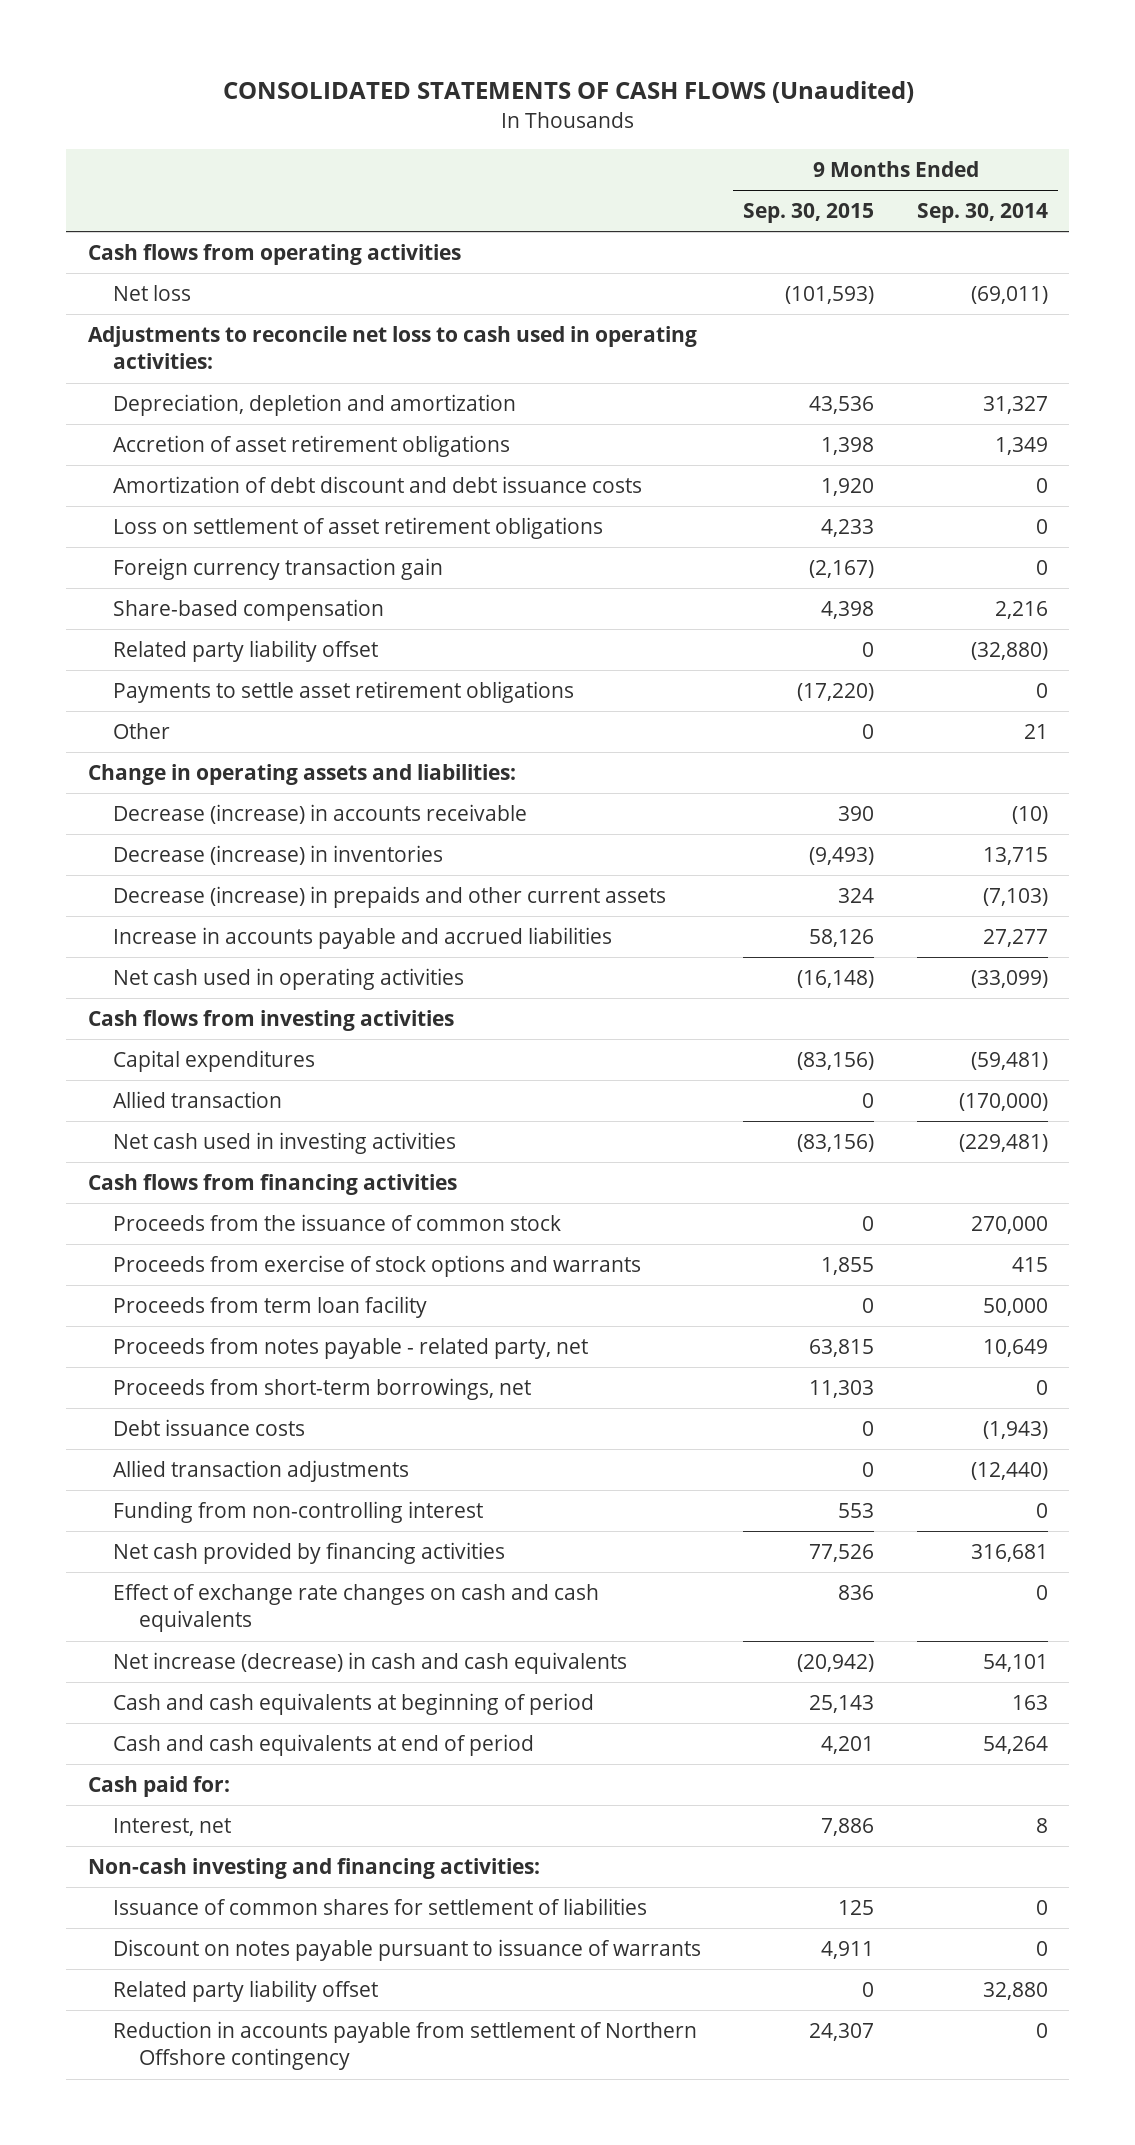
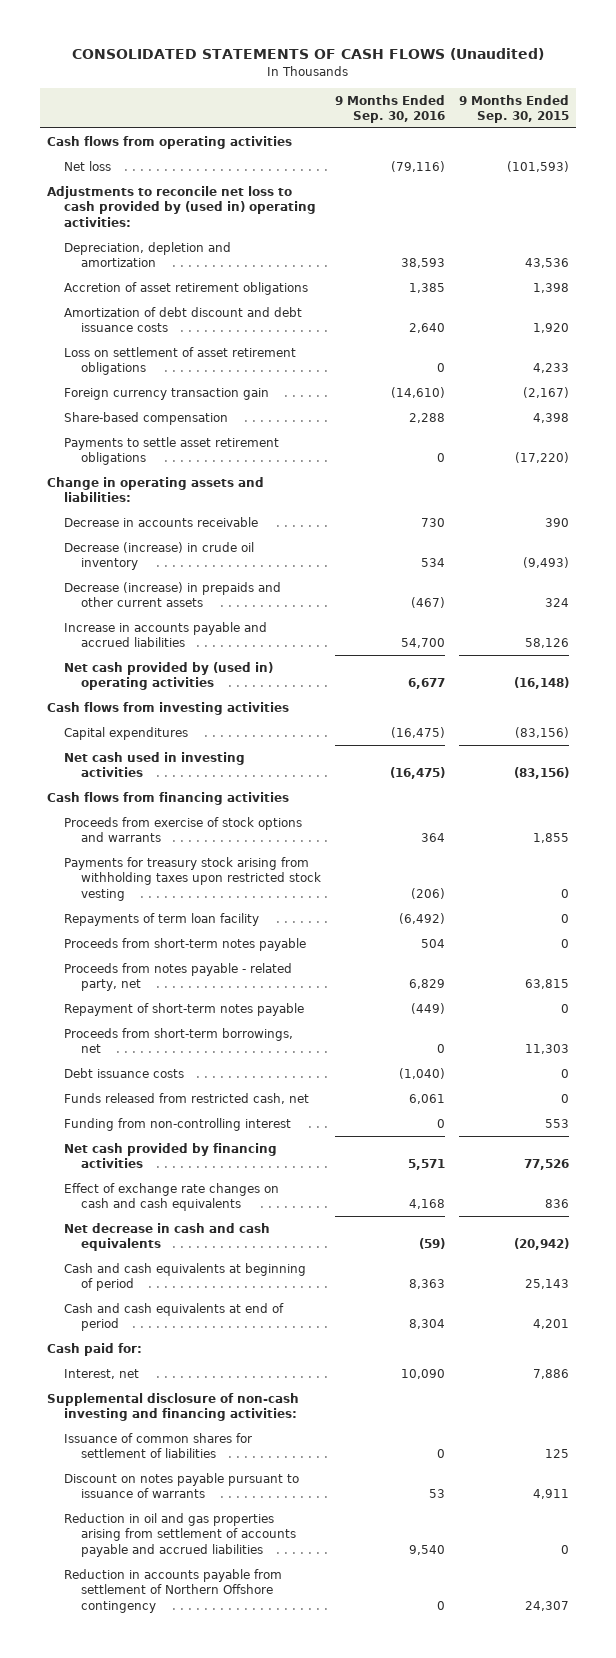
[916,203,1048,224] Sep. 30, 2014 -> none
none -> [334,94,445,124] 9 Months Ended Sep. 30, 2016
[87,326,697,370] Adjustments to reconcile net loss to cash used in operating activities: -> [47,185,316,227] Adjustments to reconcile net loss to cash provided by (used in) operating activities:
[113,640,379,663] Related party liability offset -> none
[113,723,171,740] Other -> none
[113,804,528,825] Decrease (increase) in accounts receivable -> [63,516,258,527] Decrease in accounts receivable
[113,845,444,866] Decrease (increase) in inventories -> [63,541,254,571] Decrease (increase) in crude oil inventory
[113,968,465,991] Net cash used in operating activities -> [63,661,273,691] Net cash provided by (used in) operating activities
[113,1091,283,1109] Allied transaction -> none
[113,1214,562,1232] Proceeds from the issuance of common stock -> none
[113,1296,428,1319] Proceeds from term loan facility -> none
none -> [63,856,321,901] Payments for treasury stock arising from withholding taxes upon restricted stock vesting
none -> [63,912,259,926] Repayments of term loan facility
none -> [63,937,306,951] Proceeds from short-term notes payable
none -> [63,1002,304,1016] Repayment of short-term notes payable
[113,1460,410,1483] Allied transaction adjustments -> none
none -> [63,1092,309,1104] Funds released from restricted cash, net
[113,1652,628,1675] Net increase (decrease) in cash and cash equivalents -> [63,1222,270,1252] Net decrease in cash and cash equivalents
[87,1858,540,1880] Non-cash investing and financing activities: -> [47,1392,300,1422] Supplemental disclosure of non-cash investing and financing activities:
[113,1980,379,2003] Related party liability offset -> none
none -> [63,1512,296,1557] Reduction in oil and gas properties arising from settlement of accounts payable and accrued liabilities

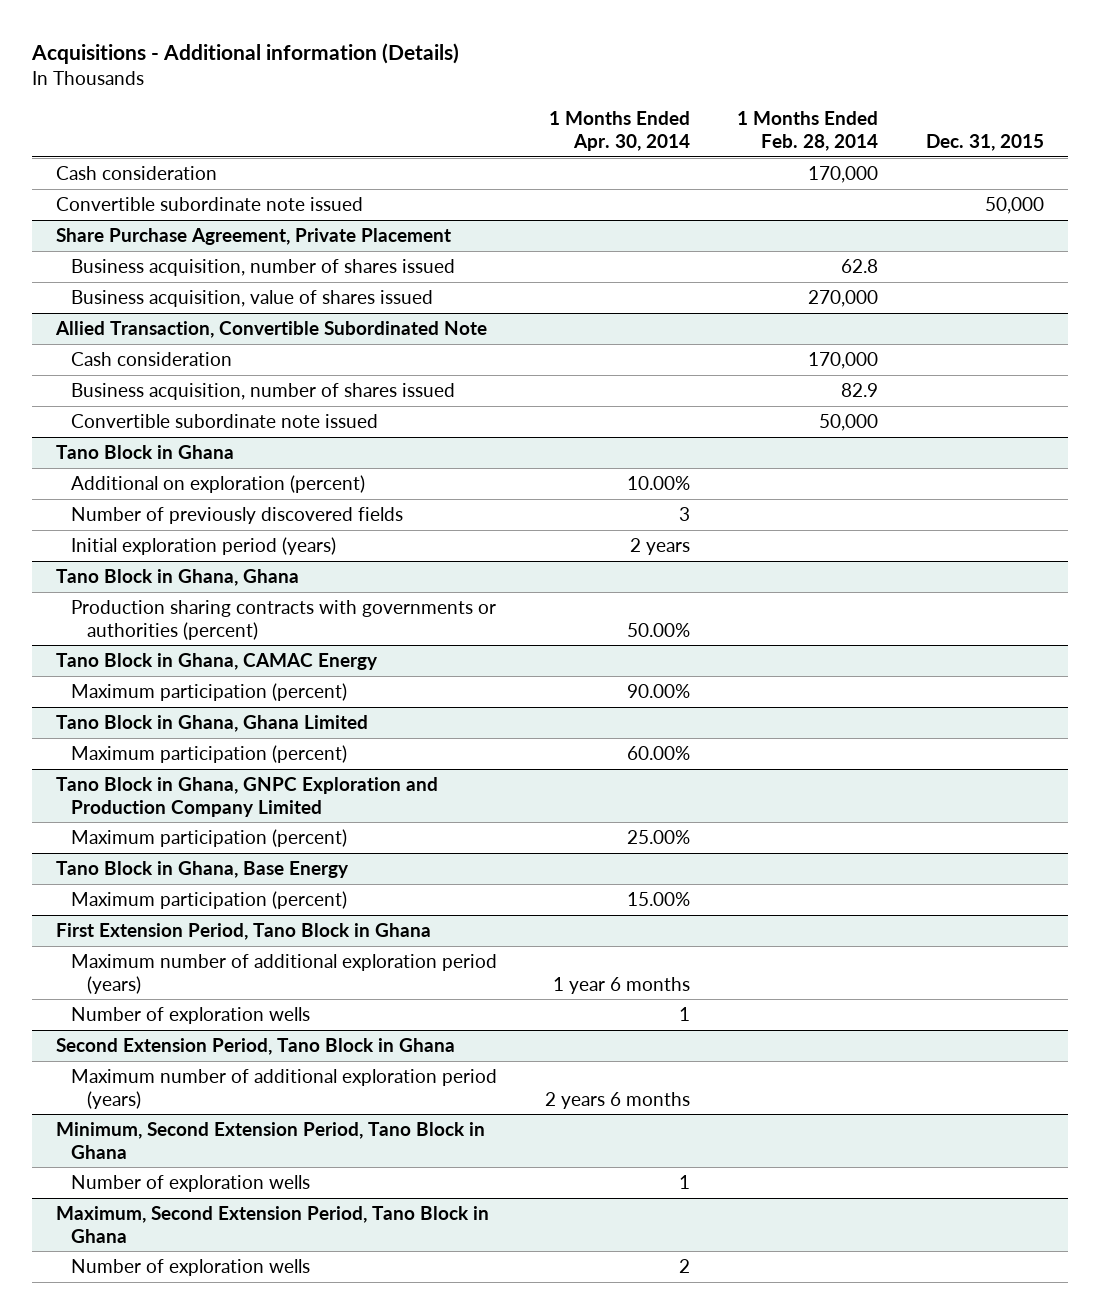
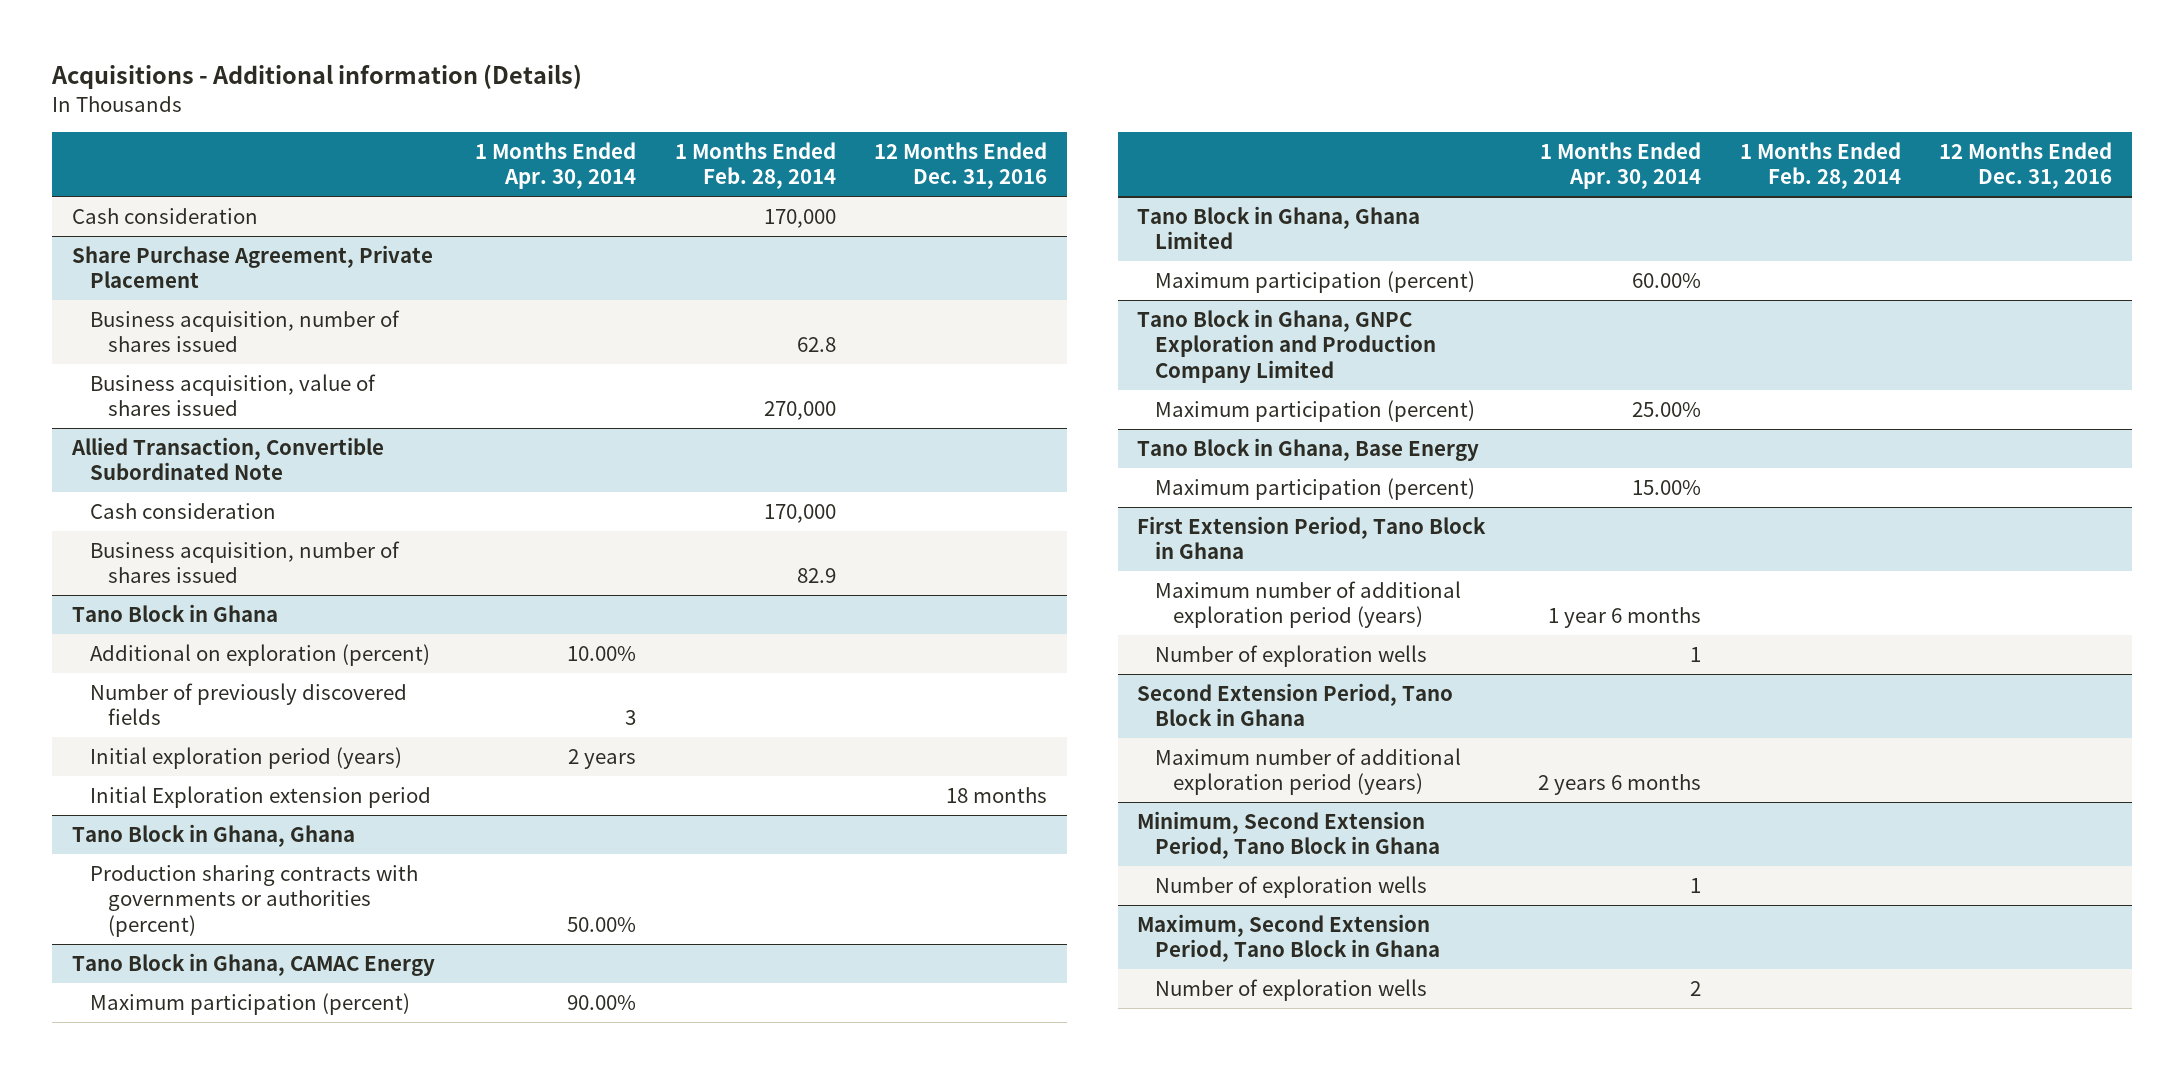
[926,133,1045,151] Dec. 31, 2015 -> none
none -> [874,141,1048,190] 12 Months Ended Dec. 31, 2016
[55,196,363,211] Convertible subordinate note issued -> none
[71,413,379,428] Convertible subordinate note issued -> none
none -> [89,785,431,808] Initial Exploration extension period

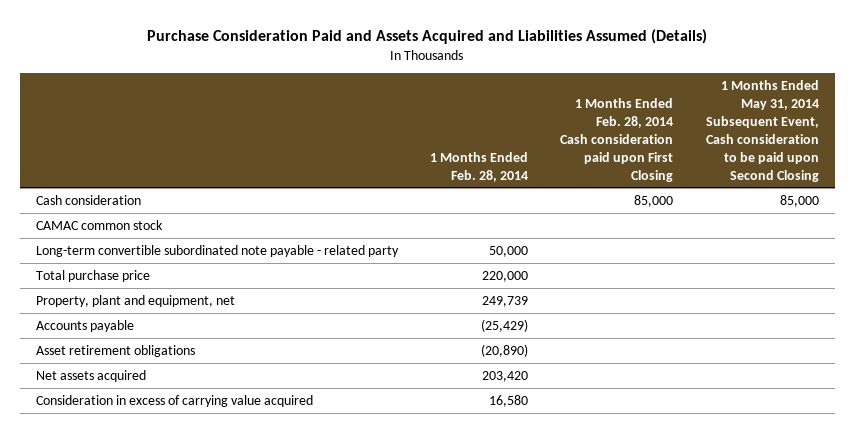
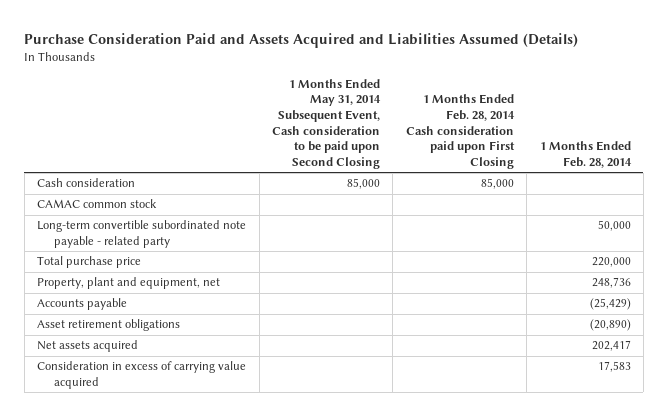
[482,295,529,307] 249,739 -> [591,277,631,289] 248,736
[482,370,529,382] 203,420 -> [591,340,631,352] 202,417
[489,394,529,407] 16,580 -> [597,361,631,373] 17,583

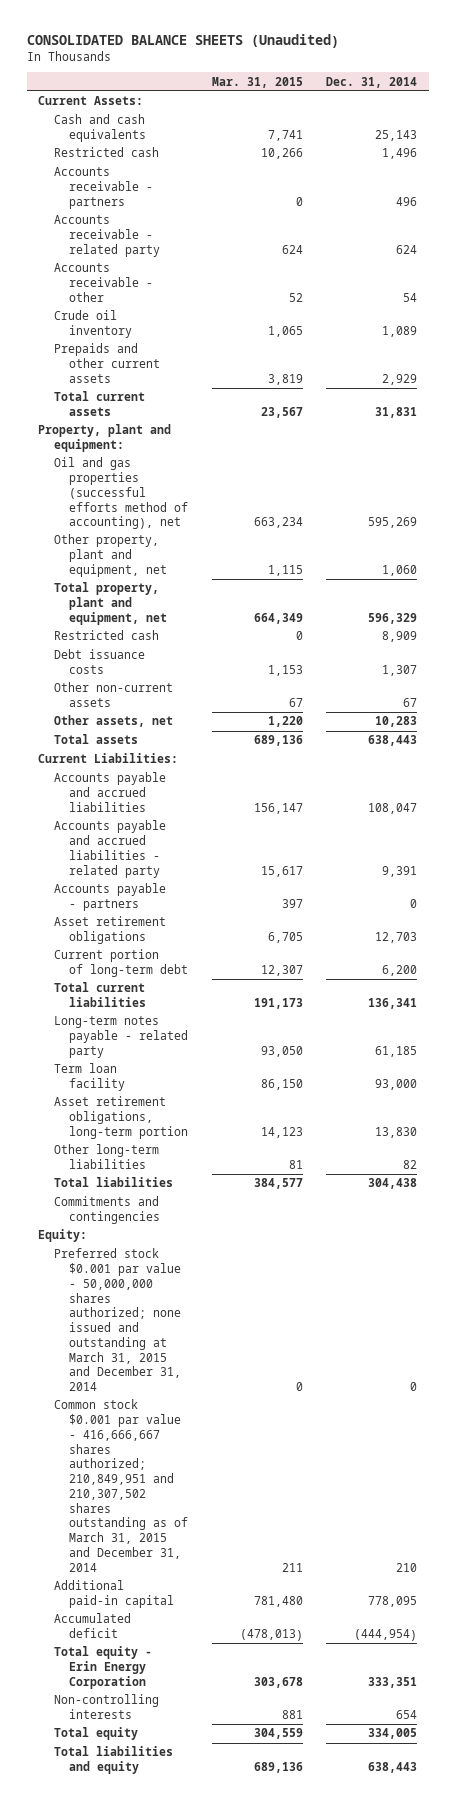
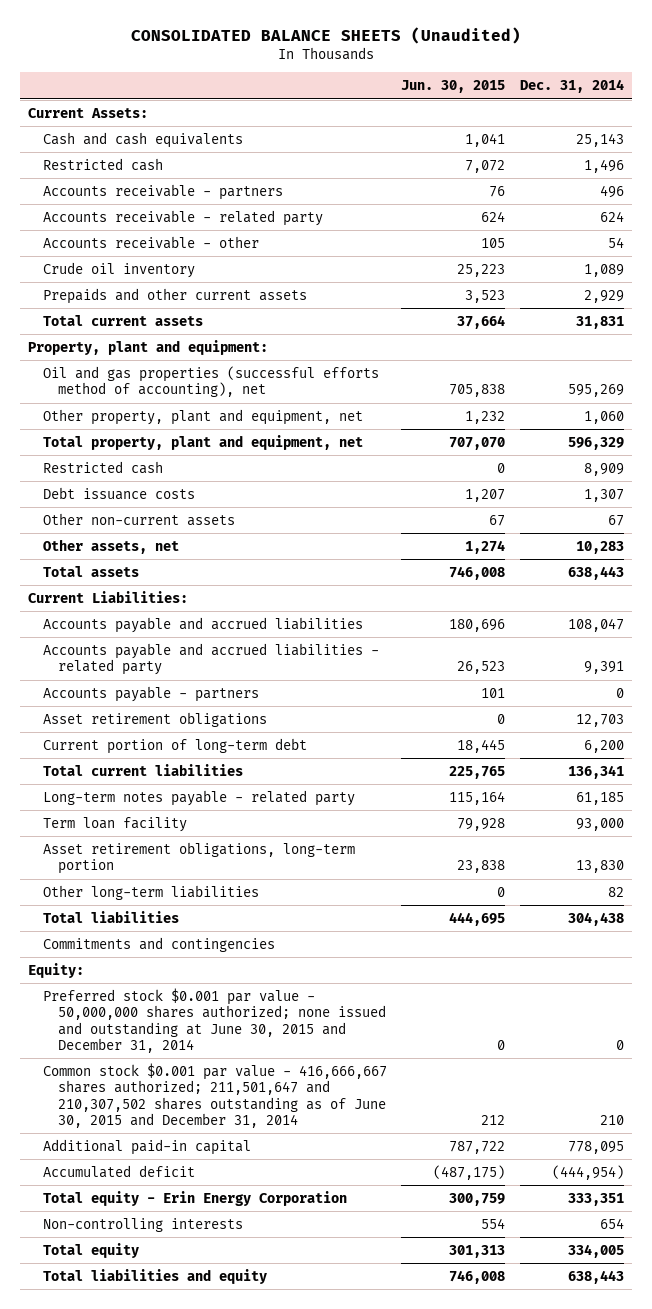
[211,76,303,88] Mar. 31, 2015 -> none
none -> [401,80,506,94] Jun. 30, 2015
[53,1248,182,1392] Preferred stock $0.001 par value - 50,000,000 shares authorized; none issued and outstanding at March 31, 2015 and December 31, 2014 -> [42,987,386,1053] Preferred stock $0.001 par value - 50,000,000 shares authorized; none issued and outstanding at June 30, 2015 and December 31, 2014
[53,1399,189,1572] Common stock $0.001 par value - 416,666,667 shares authorized; 210,849,951 and 210,307,502 shares outstanding as of March 31, 2015 and December 31, 2014 -> [42,1062,387,1128] Common stock $0.001 par value - 416,666,667 shares authorized; 211,501,647 and 210,307,502 shares outstanding as of June 30, 2015 and December 31, 2014

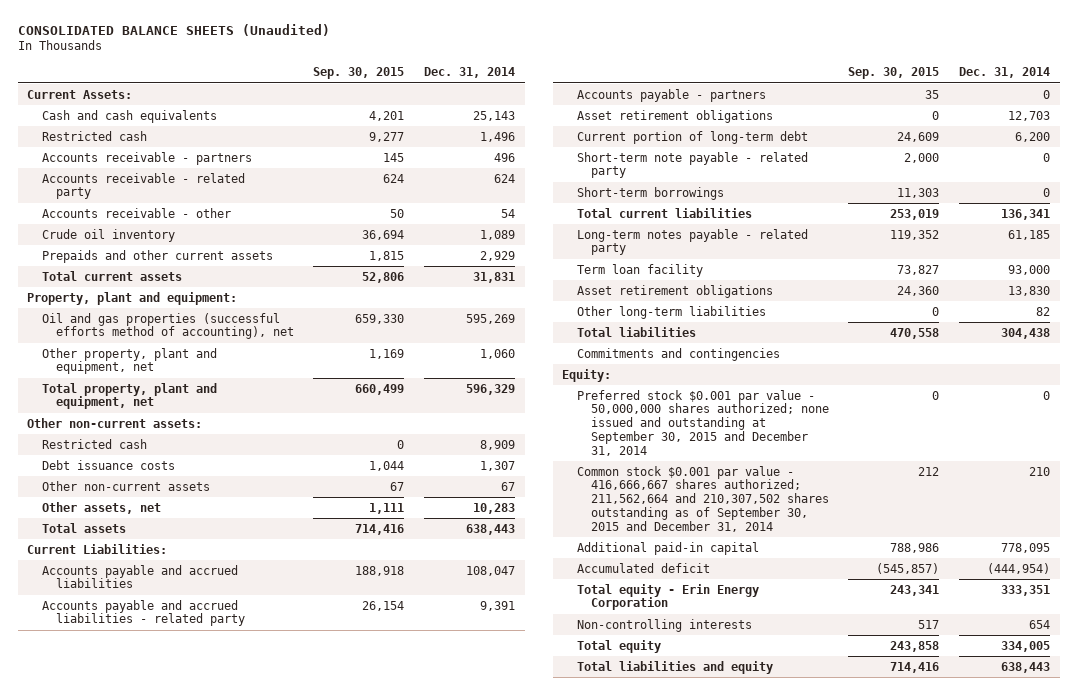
[401,80,506,94] Jun. 30, 2015 -> none
none -> [313,67,405,80] Sep. 30, 2015
none -> [27,417,203,428] Other non-current assets:
none -> [576,151,808,179] Short-term note payable - related party
none -> [576,186,724,200] Short-term borrowings
[42,841,355,875] Asset retirement obligations, long-term portion -> [576,284,773,298] Asset retirement obligations
[42,987,386,1053] Preferred stock $0.001 par value - 50,000,000 shares authorized; none issued and outstanding at June 30, 2015 and December 31, 2014 -> [576,389,829,456] Preferred stock $0.001 par value - 50,000,000 shares authorized; none issued and outstanding at September 30, 2015 and December 31, 2014
[42,1062,387,1128] Common stock $0.001 par value - 416,666,667 shares authorized; 211,501,647 and 210,307,502 shares outstanding as of June 30, 2015 and December 31, 2014 -> [576,465,829,532] Common stock $0.001 par value - 416,666,667 shares authorized; 211,562,664 and 210,307,502 shares outstanding as of September 30, 2015 and December 31, 2014

